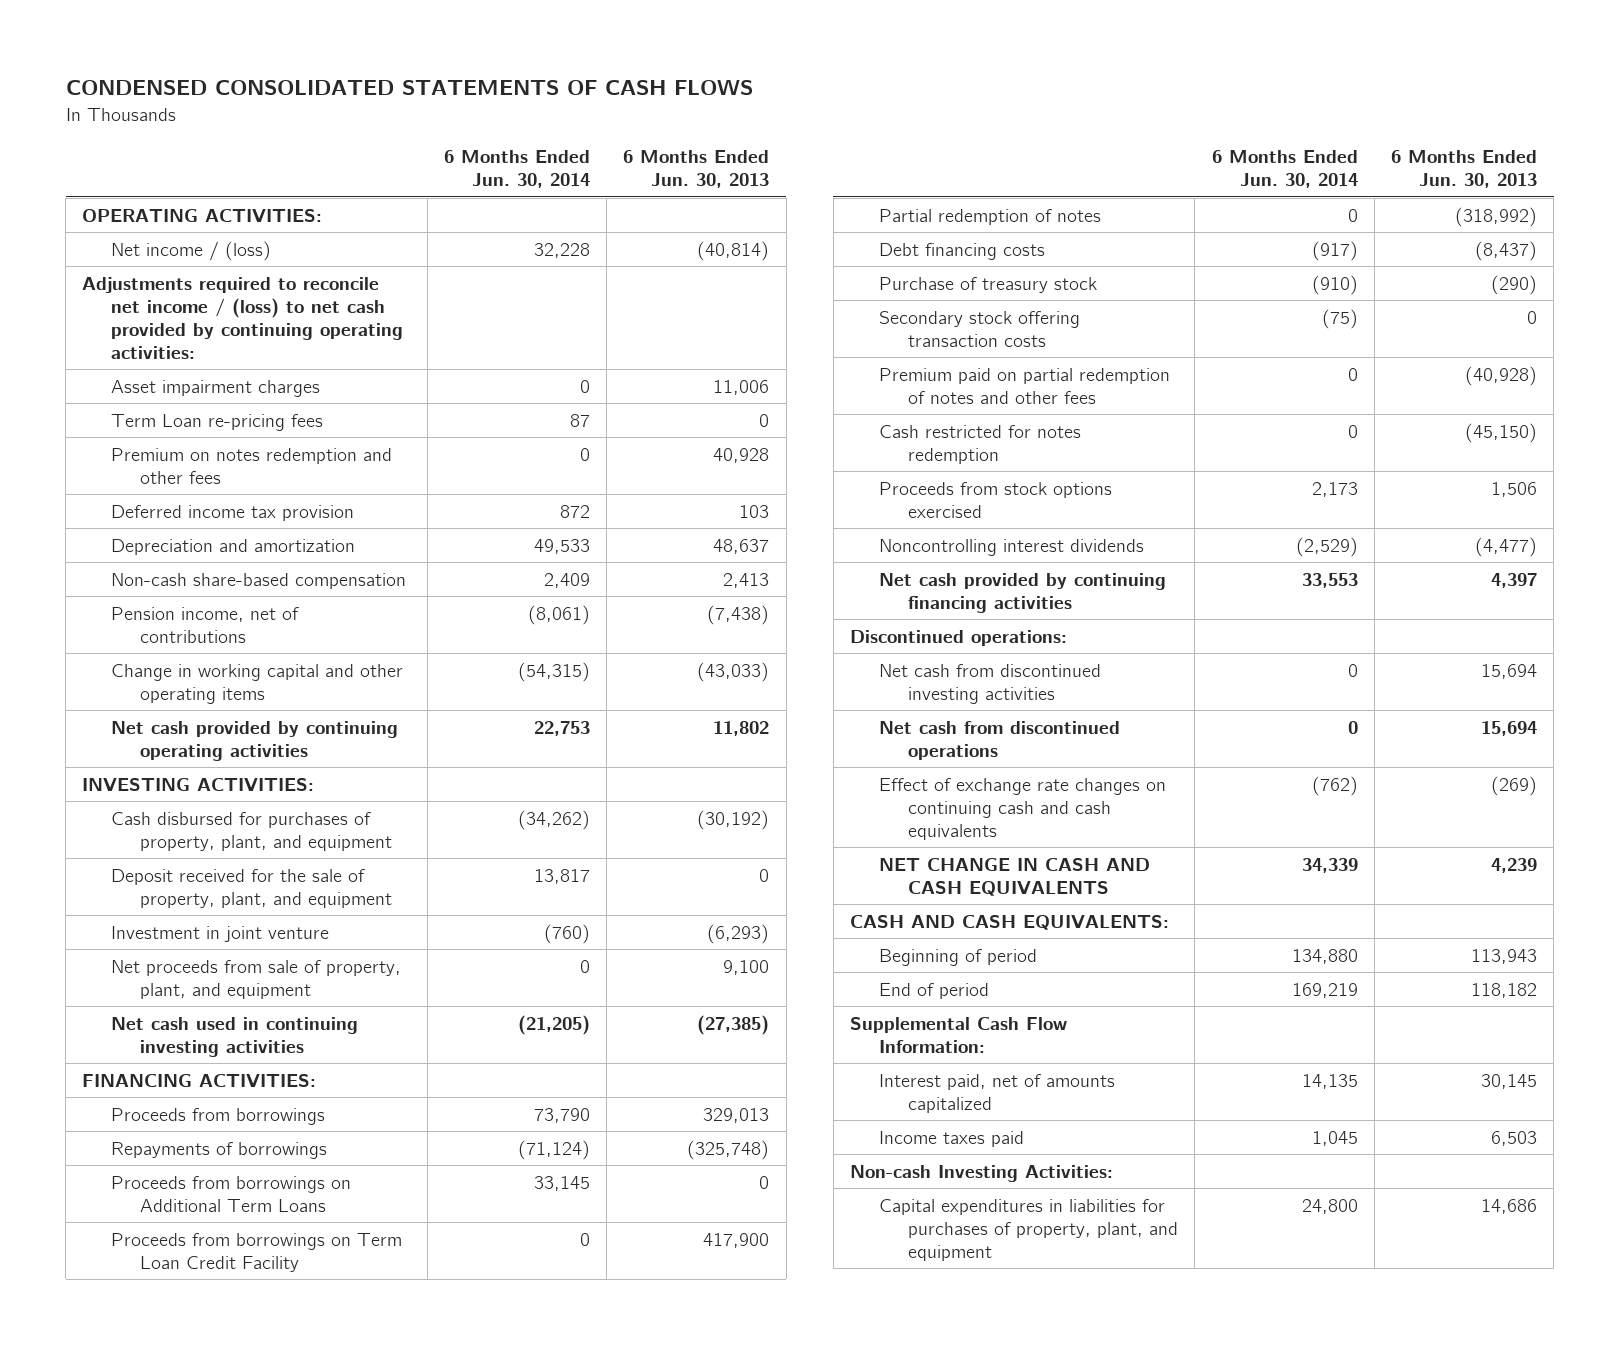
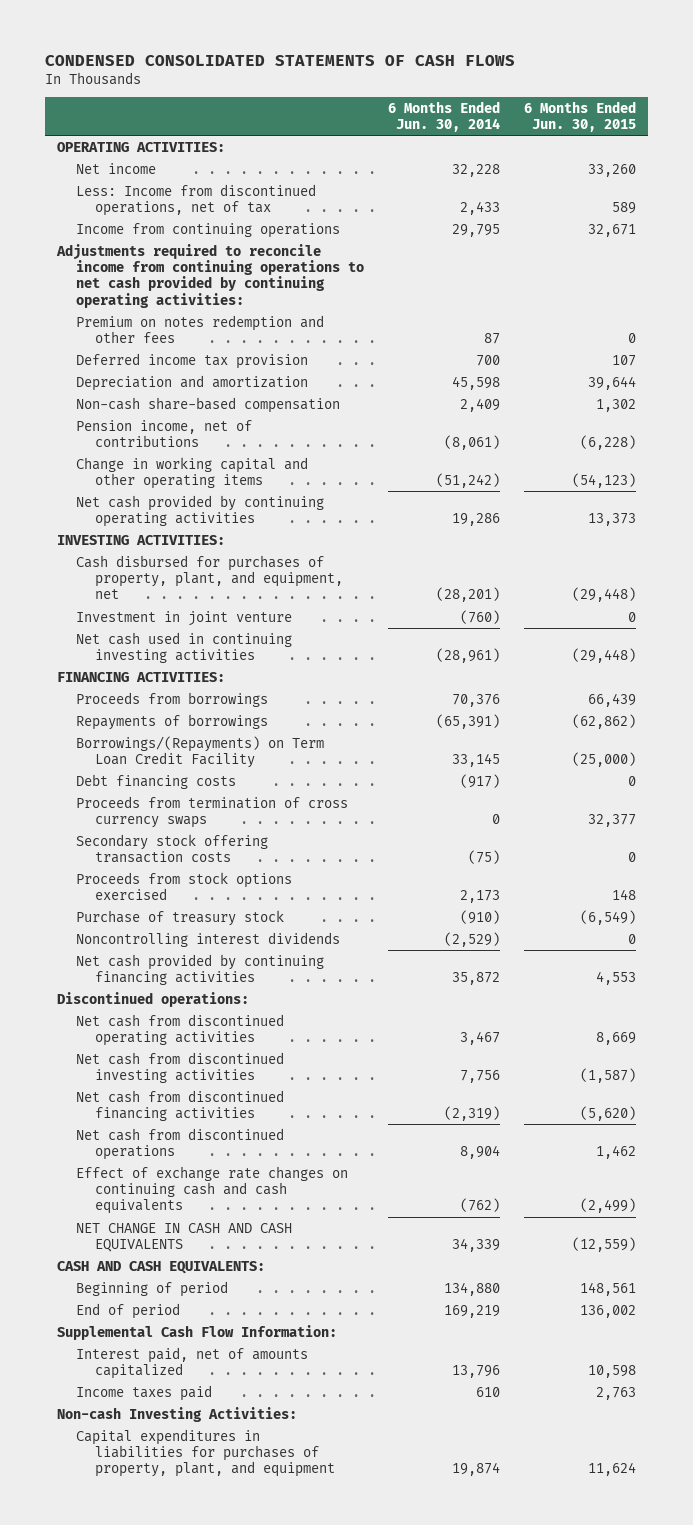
[623,150,770,189] 6 Months Ended Jun. 30, 2013 -> none
none -> [524,100,637,133] 6 Months Ended Jun. 30, 2015
[111,379,321,397] Asset impairment charges -> none
[111,413,324,431] Term Loan re-pricing fees -> none
[111,240,272,261] Net income / (loss) -> [75,162,156,174] Net income
none -> [75,183,316,216] Less: Income from discontinued operations, net of tax
none -> [75,222,340,238] Income from continuing operations
[82,276,404,359] Adjustments required to reconcile net income / (loss) to net cash provided by continuing operating activities: -> [55,243,364,308] Adjustments required to reconcile income from continuing operations to net cash provided by continuing operating activities:
[579,447,590,461] 0 -> [484,332,501,344] 87
[559,504,590,518] 872 -> [476,354,501,366] 700
[533,538,590,554] 49,533 -> [452,375,501,390] 45,598
[517,661,590,682] (54,315) -> [436,472,501,488] (51,242)
[533,720,590,736] 22,753 -> [452,512,501,526] 19,286
[111,868,393,908] Deposit received for the sale of property, plant, and equipment -> none
[111,811,393,851] Cash disbursed for purchases of property, plant, and equipment -> [75,554,343,600] Cash disbursed for purchases of property, plant, and equipment, net
[517,809,590,830] (34,262) -> [436,587,501,603] (28,201)
[111,959,402,999] Net proceeds from sale of property, plant, and equipment -> none
[517,1014,590,1035] (21,205) -> [436,647,501,663] (28,961)
[111,1232,403,1272] Proceeds from borrowings on Term Loan Credit Facility -> none
[879,208,1102,225] Partial redemption of notes -> none
[533,1107,590,1123] 73,790 -> [452,693,501,707] 70,376
[517,1139,590,1160] (71,124) -> [436,713,501,729] (65,391)
[111,1175,352,1212] Proceeds from borrowings on Additional Term Loans -> [75,735,324,768] Borrowings/(Repayments) on Term Loan Credit Facility
none -> [75,795,348,828] Proceeds from termination of cross currency swaps
[879,367,1171,404] Premium paid on partial redemption of notes and other fees -> none
[879,424,1082,464] Cash restricted for notes redemption -> none
[879,276,1098,293] Purchase of treasury stock -> [75,909,284,926] Purchase of treasury stock
[1301,572,1358,588] 33,553 -> [452,971,501,985] 35,872
none -> [75,1013,284,1046] Net cash from discontinued operating activities
[1347,663,1358,677] 0 -> [460,1069,501,1083] 7,756
none -> [75,1089,284,1121] Net cash from discontinued financing activities
[1347,720,1358,734] 0 -> [460,1144,501,1159] 8,904
[1301,1073,1358,1089] 14,135 -> [452,1364,501,1378] 13,796
[1311,1130,1358,1146] 1,045 -> [476,1386,501,1397] 610
[1301,1198,1358,1214] 24,800 -> [452,1462,501,1477] 19,874

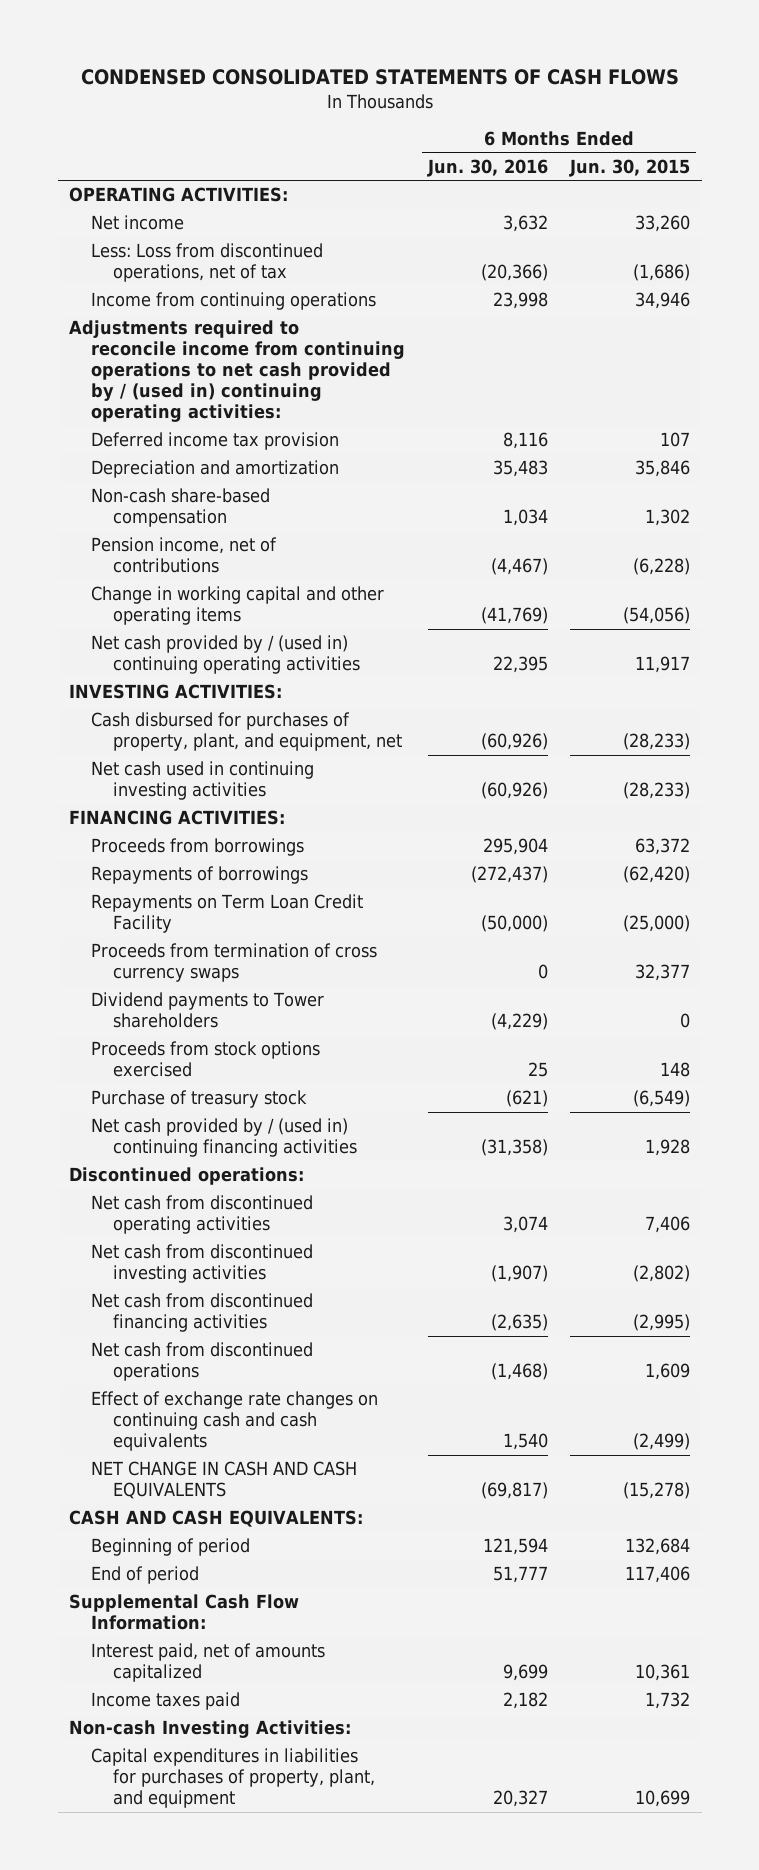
[388,100,501,133] 6 Months Ended Jun. 30, 2014 -> none
none -> [426,158,548,177] Jun. 30, 2016
[75,314,324,343] Premium on notes redemption and other fees -> none
[75,183,316,216] Less: Income from discontinued operations, net of tax -> [91,243,324,283] Less: Loss from discontinued operations, net of tax
[612,201,637,214] 589 -> [633,264,691,282] (1,686)
[588,223,637,237] 32,671 -> [635,292,691,310] 34,946
[55,243,364,308] Adjustments required to reconcile income from continuing operations to net cash provided by continuing operating activities: -> [68,320,406,423] Adjustments required to reconcile income from continuing operations to net cash provided by / (used in) continuing operating activities:
[588,375,637,390] 39,644 -> [635,460,691,478] 35,846
[572,472,637,488] (54,123) -> [623,607,691,625] (54,056)
[75,494,324,527] Net cash provided by continuing operating activities -> [91,635,361,675] Net cash provided by / (used in) continuing operating activities
[588,512,637,526] 13,373 -> [635,656,691,674] 11,917
[75,610,292,626] Investment in joint venture -> none
[572,587,637,603] (29,448) -> [623,733,691,751] (28,233)
[572,647,637,663] (29,448) -> [623,782,691,800] (28,233)
[75,773,236,789] Debt financing costs -> none
[588,692,637,707] 66,439 -> [635,838,691,856] 63,372
[572,713,637,729] (62,862) -> [623,866,691,884] (62,420)
[75,735,324,768] Borrowings/(Repayments) on Term Loan Credit Facility -> [91,894,364,934] Repayments on Term Loan Credit Facility
[75,833,268,863] Secondary stock offering transaction costs -> none
none -> [91,992,325,1029] Dividend payments to Tower shareholders
[75,931,340,947] Noncontrolling interest dividends -> none
[75,953,324,985] Net cash provided by continuing financing activities -> [91,1118,358,1158] Net cash provided by / (used in) continuing financing activities
[596,970,637,985] 4,553 -> [645,1139,691,1157] 1,928
[596,1031,637,1045] 8,669 -> [645,1216,691,1234] 7,406
[580,1067,637,1083] (1,587) -> [633,1265,691,1283] (2,802)
[580,1105,637,1121] (5,620) -> [633,1314,691,1332] (2,995)
[596,1144,637,1159] 1,462 -> [645,1363,691,1381] 1,609
[572,1236,637,1252] (12,559) -> [623,1482,691,1500] (15,278)
[580,1281,637,1296] 148,561 -> [625,1538,691,1556] 132,684
[580,1304,637,1318] 136,002 -> [625,1566,691,1584] 117,406
[588,1364,637,1378] 10,598 -> [635,1664,691,1682] 10,361
[596,1386,637,1400] 2,763 -> [645,1692,691,1710] 1,732
[588,1462,637,1477] 11,624 -> [635,1790,691,1808] 10,699

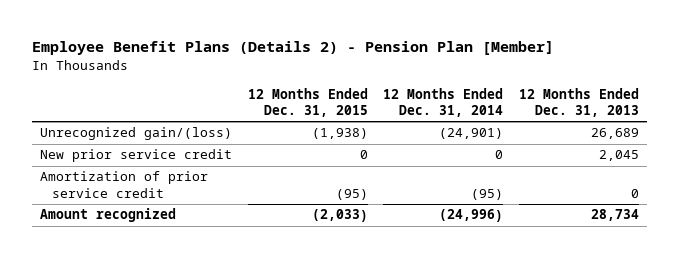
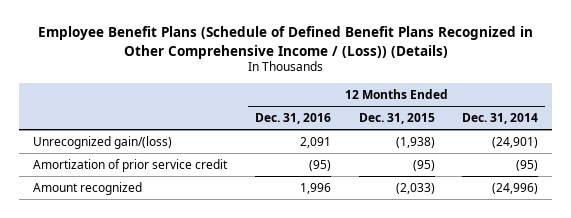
[32,41,555,56] Employee Benefit Plans (Details 2) - Pension Plan [Member] -> [37,26,533,59] Employee Benefit Plans (Schedule of Defined Benefit Plans Recognized in Other Comprehensive Income / (Loss)) (Details)
[519,87,640,118] 12 Months Ended Dec. 31, 2013 -> none
none -> [254,112,331,124] Dec. 31, 2016
[40,149,233,163] New prior service credit -> none

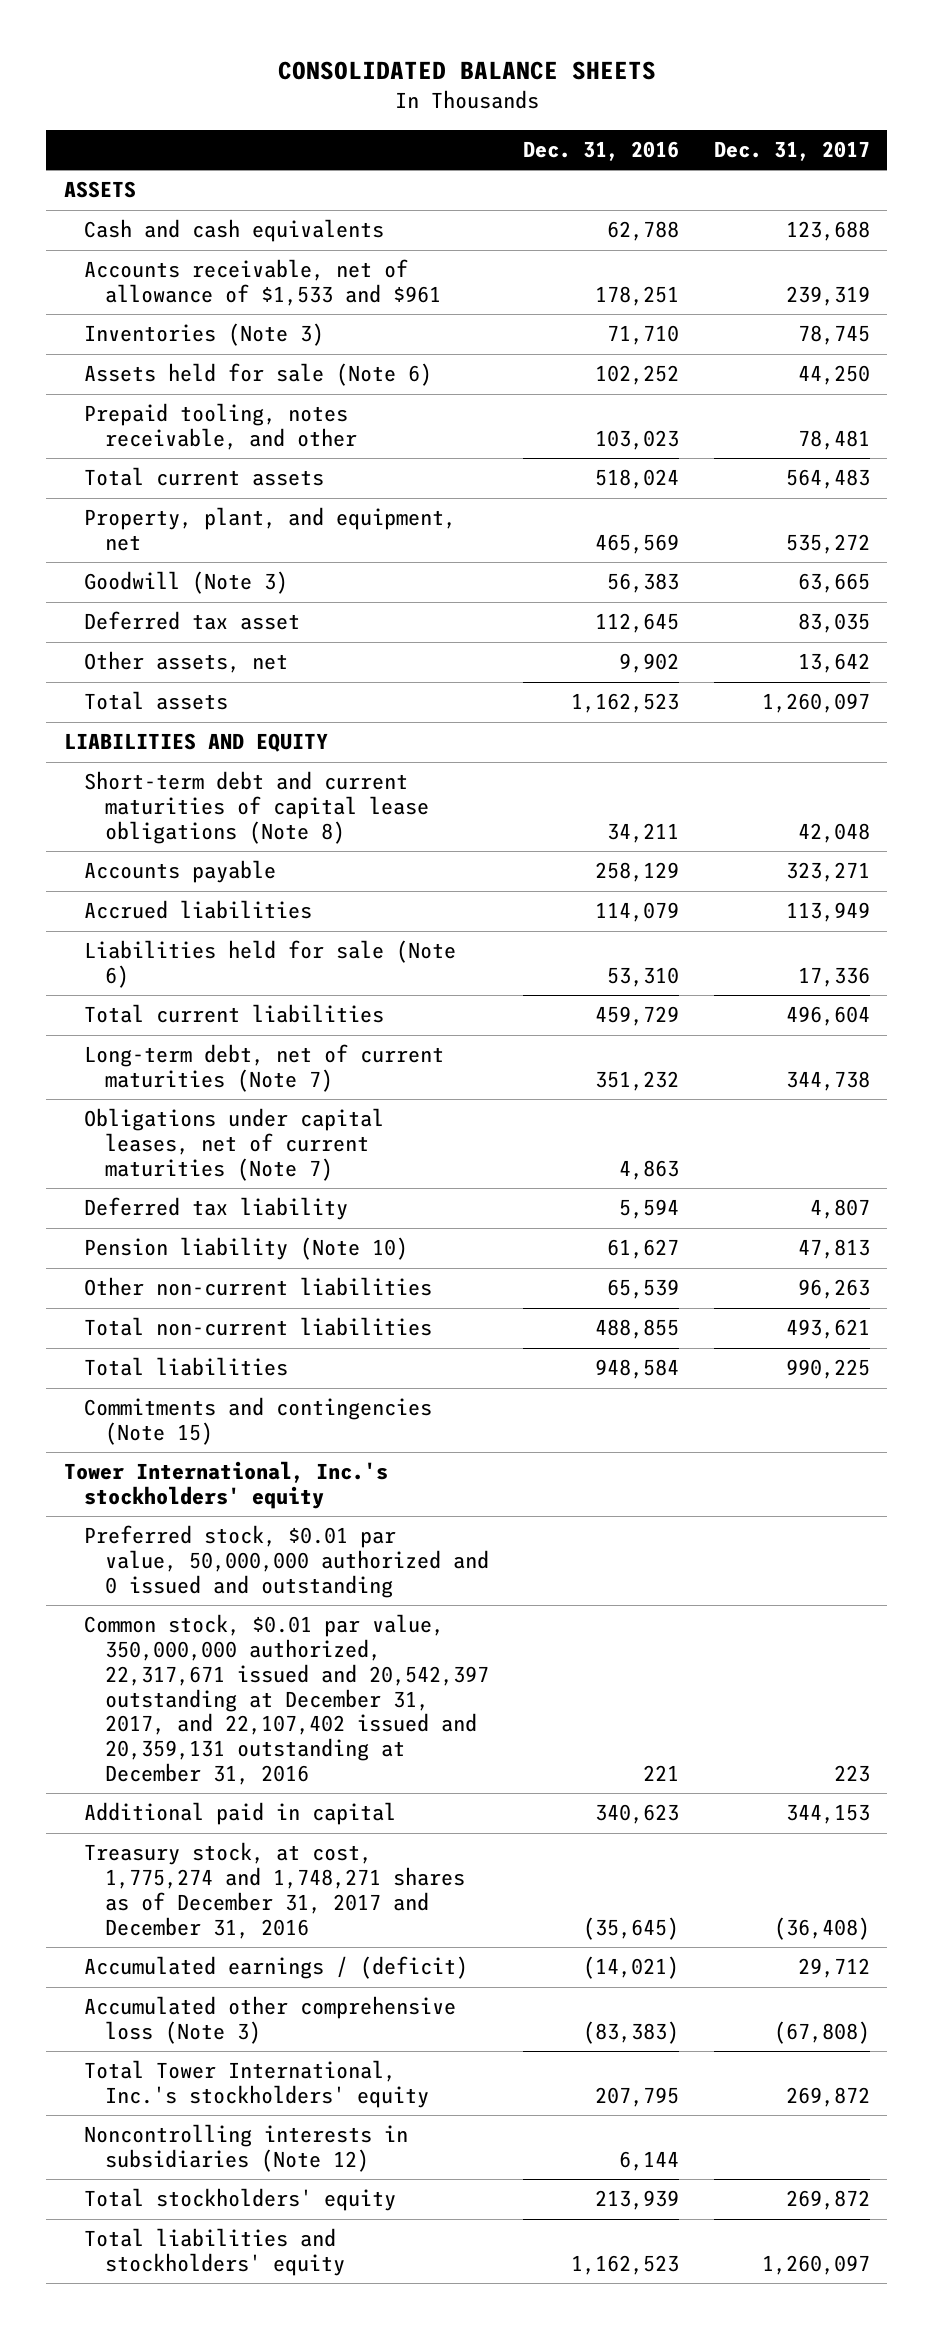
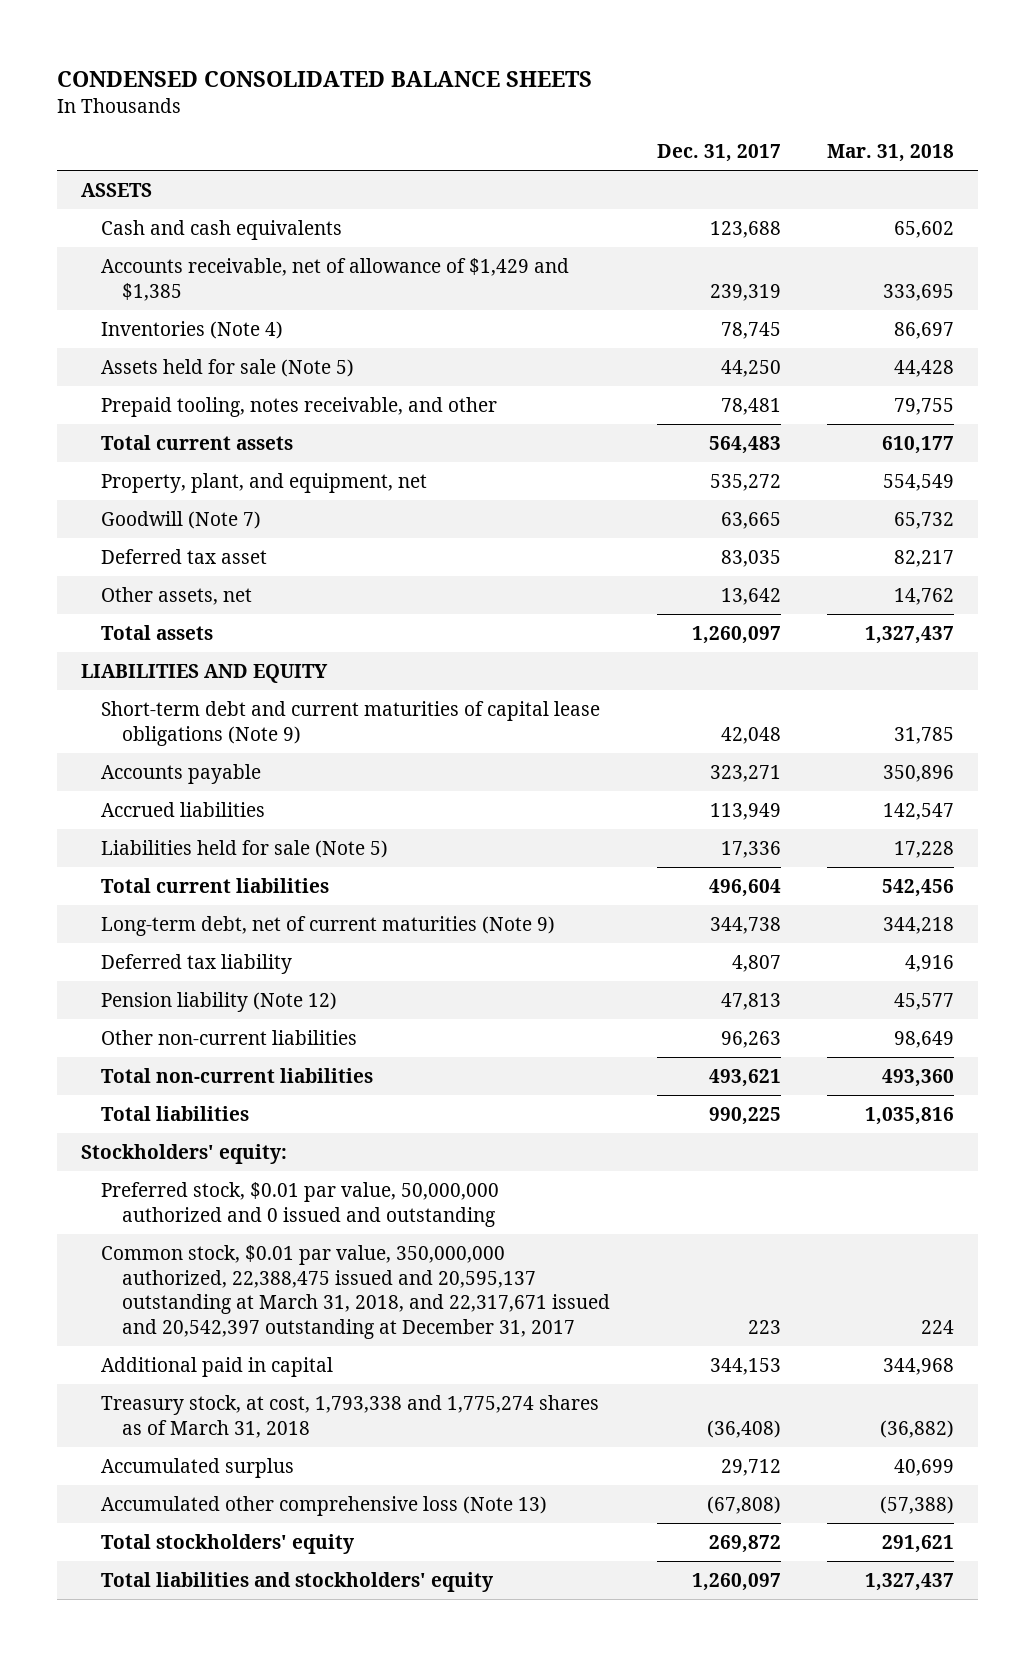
[277,61,656,81] CONSOLIDATED BALANCE SHEETS -> [57,71,593,88] CONDENSED CONSOLIDATED BALANCE SHEETS
[523,140,680,161] Dec. 31, 2016 -> none
none -> [827,143,955,162] Mar. 31, 2018
[84,259,441,307] Accounts receivable, net of allowance of $1,533 and $961 -> [101,257,570,301] Accounts receivable, net of allowance of $1,429 and $1,385
[84,323,325,347] Inventories (Note 3) -> [101,320,284,339] Inventories (Note 4)
[84,363,433,387] Assets held for sale (Note 6) -> [101,358,355,377] Assets held for sale (Note 5)
[84,571,289,595] Goodwill (Note 3) -> [101,510,262,529] Goodwill (Note 7)
[84,771,429,844] Short-term debt and current maturities of capital lease obligations (Note 8) -> [101,700,601,746] Short-term debt and current maturities of capital lease obligations (Note 9)
[84,940,457,989] Liabilities held for sale (Note 6) -> [101,839,389,858] Liabilities held for sale (Note 5)
[84,1108,385,1181] Obligations under capital leases, net of current maturities (Note 7) -> none
[84,1044,445,1093] Long-term debt, net of current maturities (Note 7) -> [101,915,556,936] Long-term debt, net of current maturities (Note 9)
[84,1237,409,1261] Pension liability (Note 10) -> [101,991,338,1012] Pension liability (Note 12)
[84,1397,433,1446] Commitments and contingencies (Note 15) -> none
[63,1461,388,1510] Tower International, Inc.'s stockholders' equity -> none
none -> [80,1143,287,1164] Stockholders' equity:
[84,1614,489,1786] Common stock, $0.01 par value, 350,000,000 authorized, 22,317,671 issued and 20,542,397 outstanding at December 31, 2017, and 22,107,402 issued and 20,359,131 outstanding at December 31, 2016 -> [101,1244,610,1339] Common stock, $0.01 par value, 350,000,000 authorized, 22,388,475 issued and 20,595,137 outstanding at March 31, 2018, and 22,317,671 issued and 20,542,397 outstanding at December 31, 2017
[84,2060,429,2109] Total Tower International, Inc.'s stockholders' equity -> none
[84,2124,409,2173] Noncontrolling interests in subsidiaries (Note 12) -> none
[84,1842,465,1939] Treasury stock, at cost, 1,775,274 and 1,748,271 shares as of December 31, 2017 and December 31, 2016 -> [101,1394,600,1438] Treasury stock, at cost, 1,793,338 and 1,775,274 shares as of March 31, 2018
[84,1956,469,1980] Accumulated earnings / (deficit) -> [101,1457,295,1478] Accumulated surplus
[84,1996,457,2045] Accumulated other comprehensive loss (Note 3) -> [101,1495,548,1516] Accumulated other comprehensive loss (Note 13)

